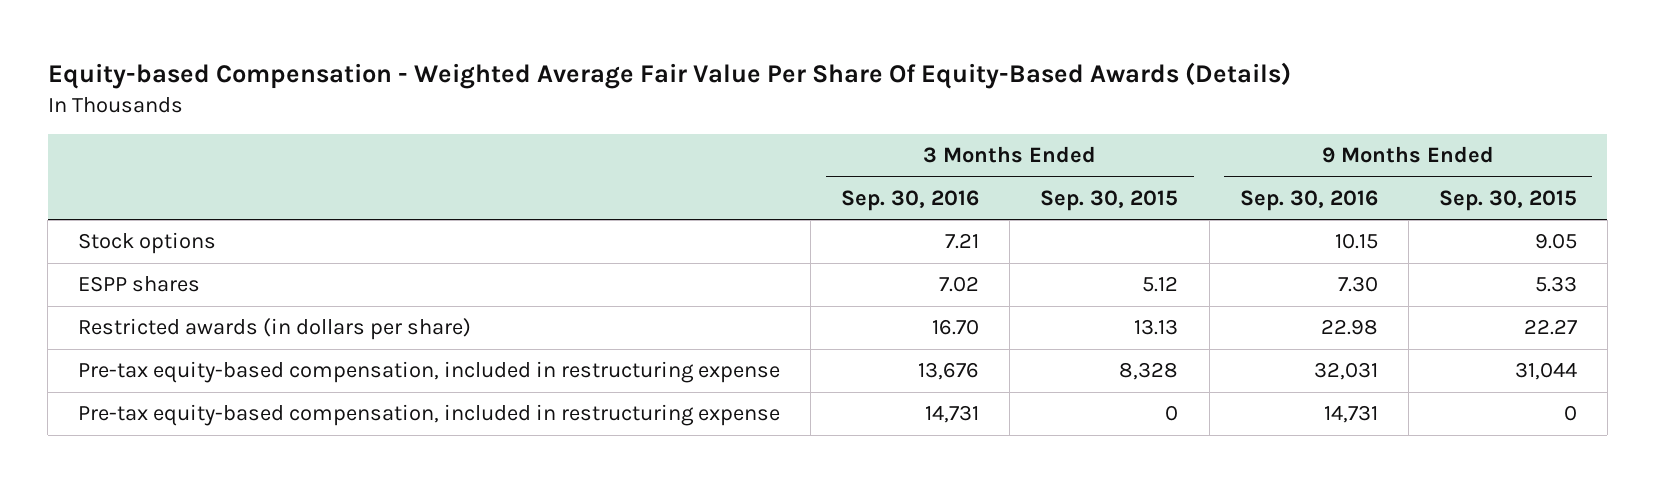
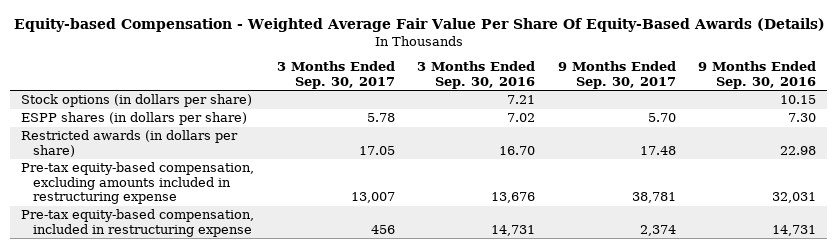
[1040,189,1179,211] Sep. 30, 2015 -> none
[1438,189,1577,211] Sep. 30, 2015 -> none
none -> [276,61,395,89] 3 Months Ended Sep. 30, 2017
none -> [557,61,676,89] 9 Months Ended Sep. 30, 2017
[78,232,217,255] Stock options -> [21,94,253,108] Stock options (in dollars per share)
[78,276,201,293] ESPP shares -> [21,112,248,126] ESPP shares (in dollars per share)
[78,361,781,384] Pre-tax equity-based compensation, included in restructuring expense -> [21,162,255,205] Pre-tax equity-based compensation, excluding amounts included in restructuring expense

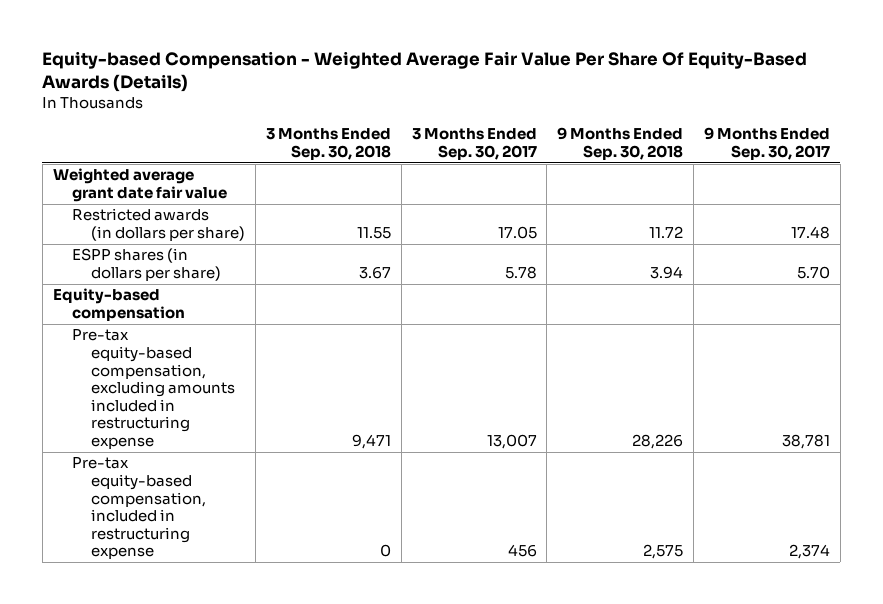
[417,61,536,89] 3 Months Ended Sep. 30, 2016 -> none
[698,61,817,89] 9 Months Ended Sep. 30, 2016 -> none
none -> [266,128,392,160] 3 Months Ended Sep. 30, 2018
none -> [557,127,684,160] 9 Months Ended Sep. 30, 2018
[21,94,253,108] Stock options (in dollars per share) -> none
none -> [52,168,228,203] Weighted average grant date fair value
[21,112,248,126] ESPP shares (in dollars per share) -> [72,248,222,282] ESPP shares (in dollars per share)
none -> [52,288,186,322] Equity-based compensation

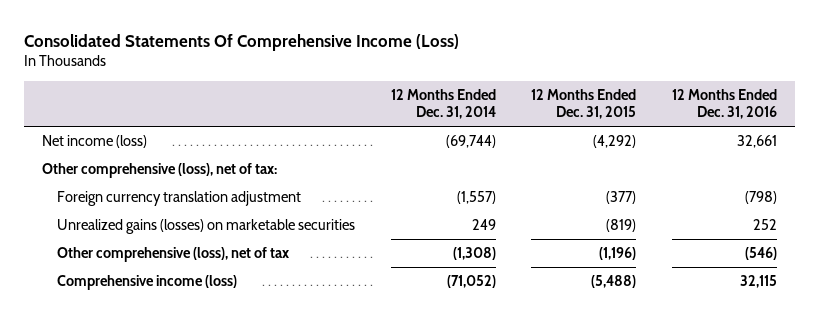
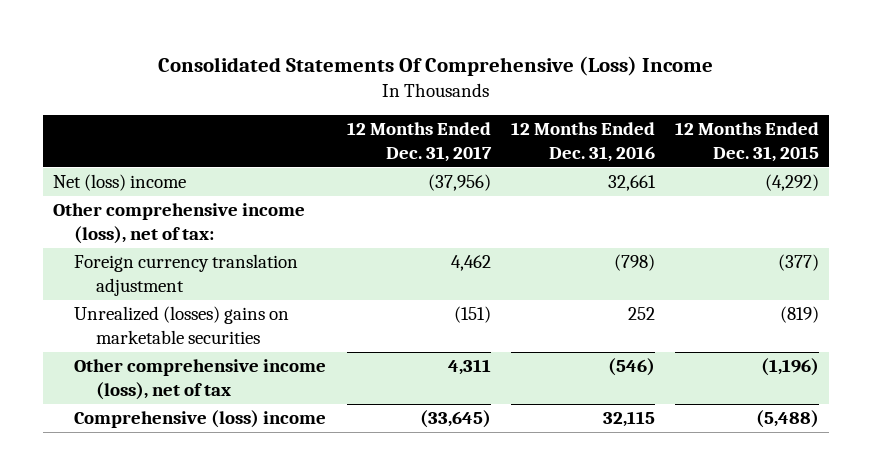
[23,33,459,51] Consolidated Statements Of Comprehensive Income (Loss) -> [158,55,714,76] Consolidated Statements Of Comprehensive (Loss) Income
[390,89,496,120] 12 Months Ended Dec. 31, 2014 -> none
none -> [346,122,492,162] 12 Months Ended Dec. 31, 2017
[41,135,147,149] Net income (loss) -> [53,174,187,192] Net (loss) income
[41,163,277,179] Other comprehensive (loss), net of tax: -> [53,203,306,244] Other comprehensive income (loss), net of tax:
[56,219,355,235] Unrealized gains (losses) on marketable securities -> [74,306,290,344] Unrealized (losses) gains on marketable securities
[56,247,289,263] Other comprehensive (loss), net of tax -> [74,359,327,400] Other comprehensive income (loss), net of tax
[56,275,237,291] Comprehensive income (loss) -> [74,410,327,429] Comprehensive (loss) income

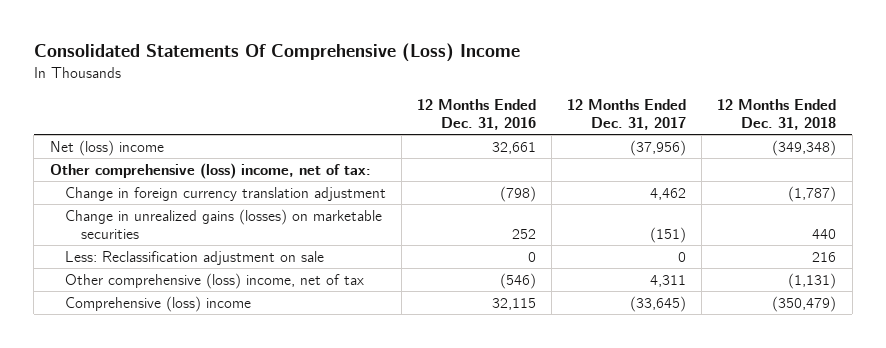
[675,122,820,162] 12 Months Ended Dec. 31, 2015 -> none
none -> [717,98,837,130] 12 Months Ended Dec. 31, 2018
[53,203,306,244] Other comprehensive income (loss), net of tax: -> [49,162,371,179] Other comprehensive (loss) income, net of tax:
[74,254,299,296] Foreign currency translation adjustment -> [65,186,387,201] Change in foreign currency translation adjustment
[74,306,290,344] Unrealized (losses) gains on marketable securities -> [65,208,383,239] Change in unrealized gains (losses) on marketable securities
none -> [65,250,325,265] Less: Reclassification adjustment on sale
[74,359,327,400] Other comprehensive income (loss), net of tax -> [65,272,365,289] Other comprehensive (loss) income, net of tax

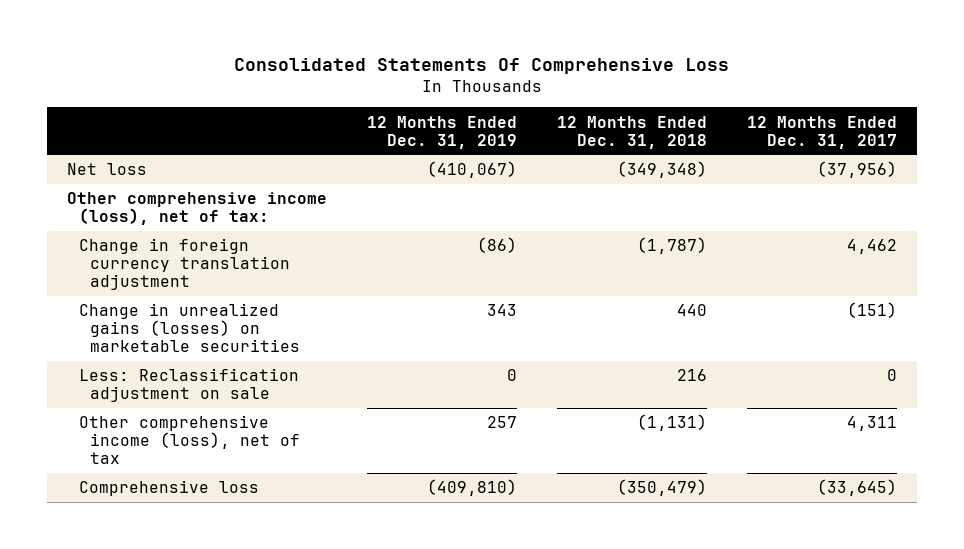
[33,43,520,63] Consolidated Statements Of Comprehensive (Loss) Income -> [234,58,730,75] Consolidated Statements Of Comprehensive Loss
[417,98,537,130] 12 Months Ended Dec. 31, 2016 -> none
none -> [366,115,517,149] 12 Months Ended Dec. 31, 2019
[49,139,164,156] Net (loss) income -> [66,163,147,176] Net loss
[49,162,371,179] Other comprehensive (loss) income, net of tax: -> [66,192,327,226] Other comprehensive income (loss), net of tax:
[65,272,365,289] Other comprehensive (loss) income, net of tax -> [78,415,301,465] Other comprehensive income (loss), net of tax
[65,295,252,312] Comprehensive (loss) income -> [78,480,259,497] Comprehensive loss

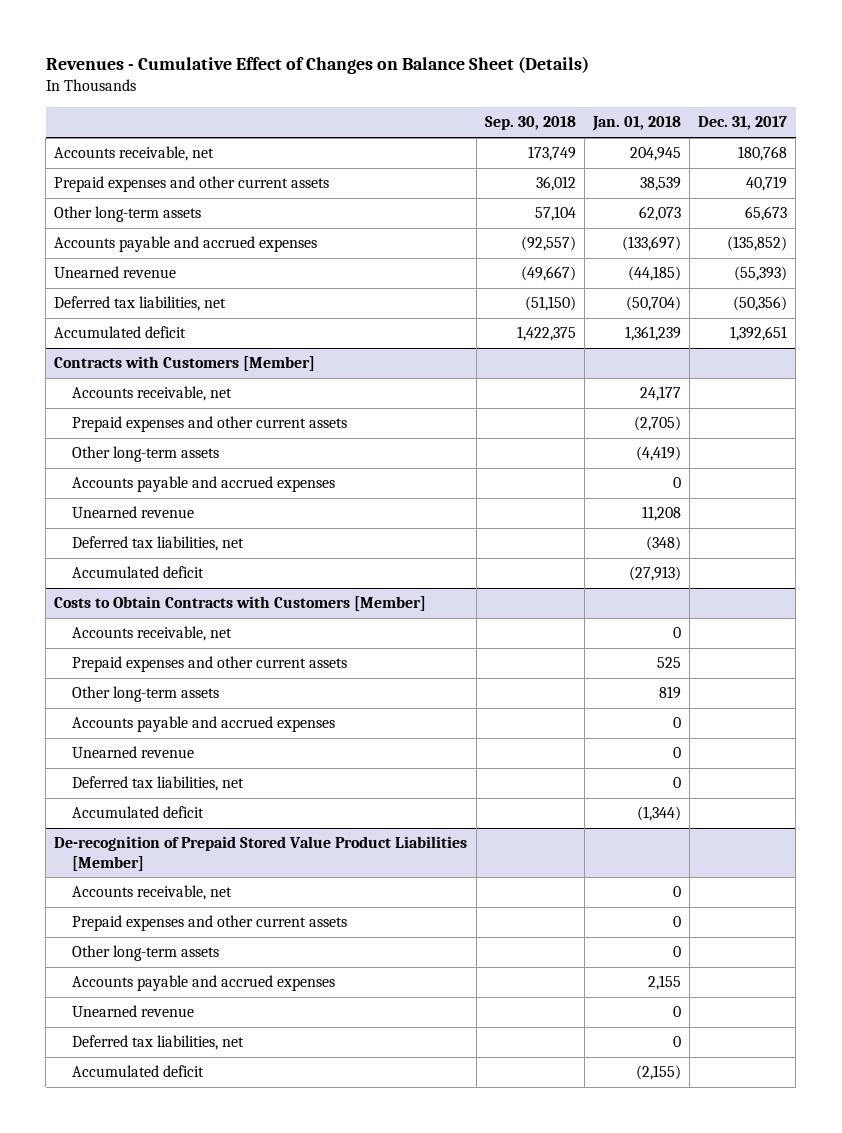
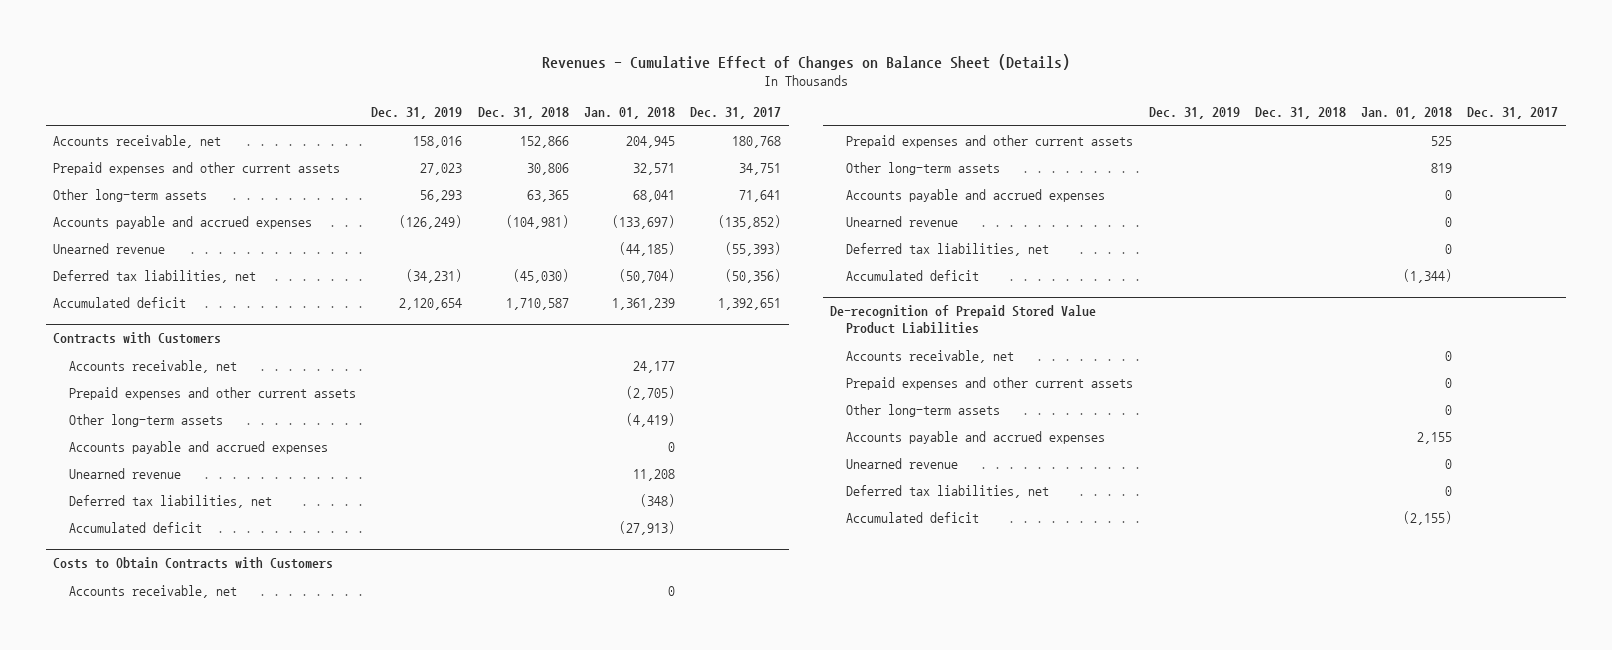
[484,116,576,131] Sep. 30, 2018 -> none
none -> [371,107,463,120] Dec. 31, 2019
none -> [477,107,569,120] Dec. 31, 2018
[639,177,681,192] 38,539 -> [632,162,675,175] 32,571
[746,176,788,192] 40,719 -> [739,162,782,175] 34,751
[638,206,681,222] 62,073 -> [632,189,675,202] 68,041
[745,206,788,222] 65,673 -> [739,189,782,202] 71,641
[54,356,316,372] Contracts with Customers [Member] -> [53,332,222,345] Contracts with Customers
[54,596,427,612] Costs to Obtain Contracts with Customers [Member] -> [53,557,334,570] Costs to Obtain Contracts with Customers
[54,836,468,871] De-recognition of Prepaid Stored Value Product Liabilities [Member] -> [830,305,1097,335] De-recognition of Prepaid Stored Value Product Liabilities

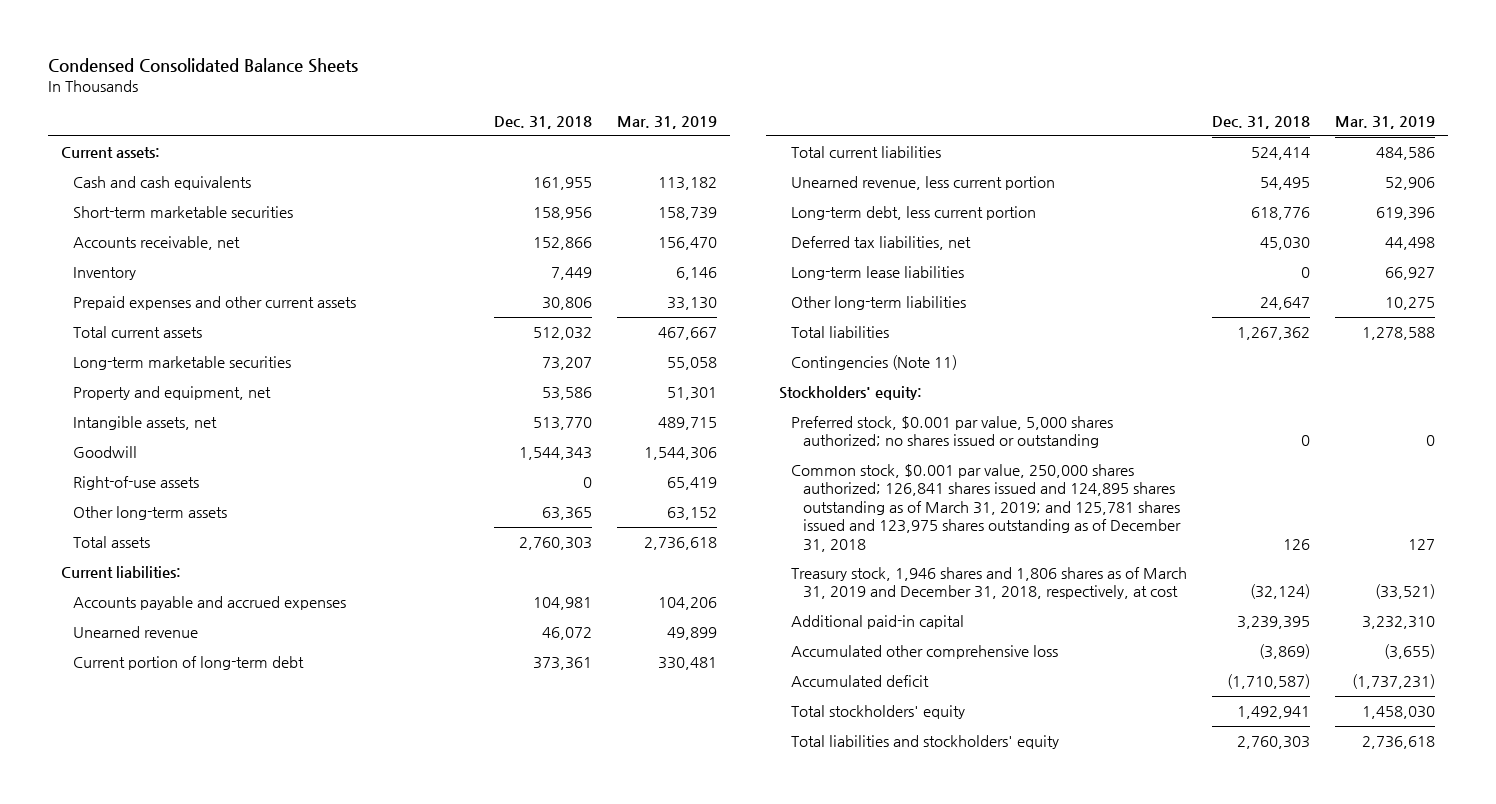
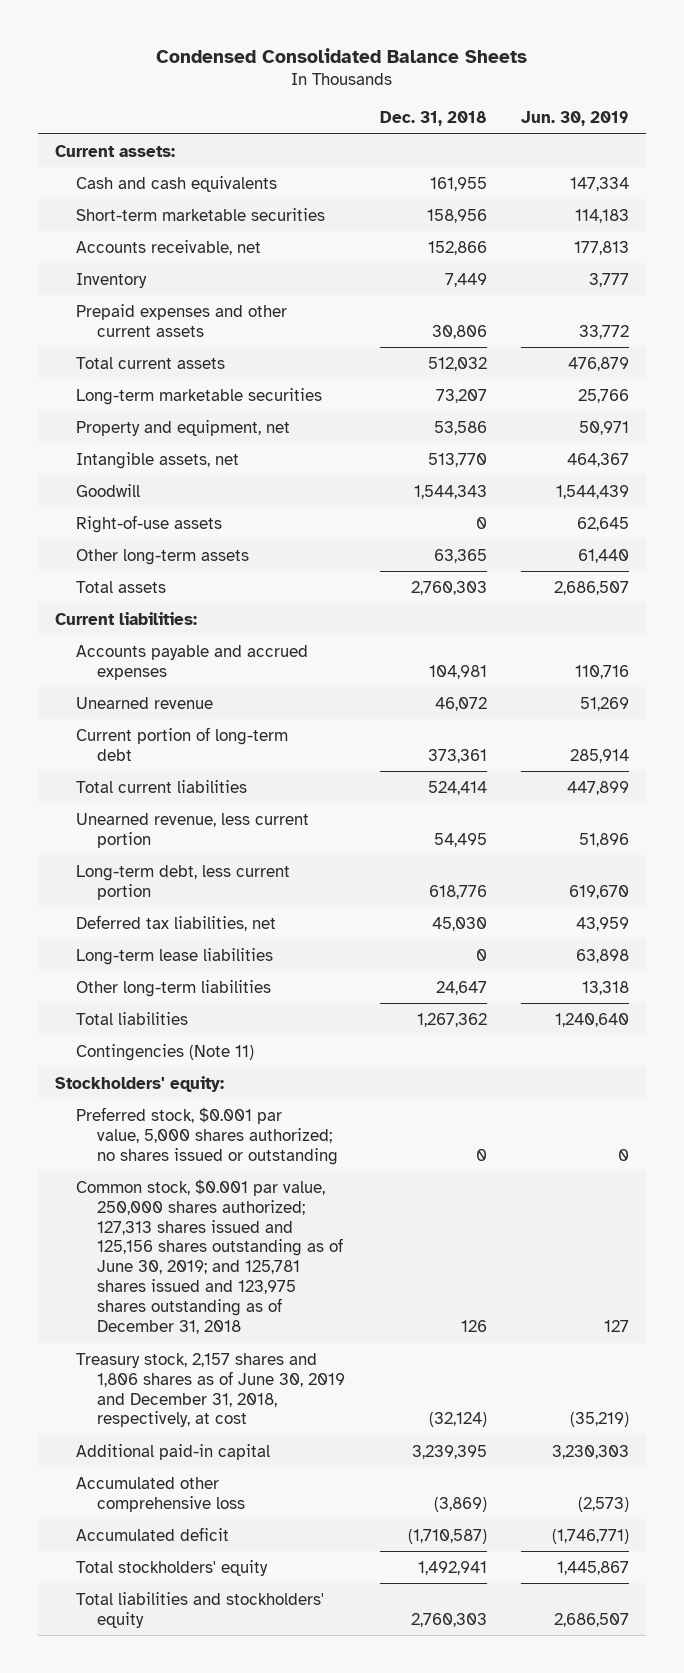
[617,115,718,129] Mar. 31, 2019 -> none
none -> [521,110,630,126] Jun. 30, 2019
[791,464,1181,552] Common stock, $0.001 par value, 250,000 shares authorized; 126,841 shares issued and 124,895 shares outstanding as of March 31, 2019; and 125,781 shares issued and 123,975 shares outstanding as of December 31, 2018 -> [76,1178,344,1335] Common stock, $0.001 par value, 250,000 shares authorized; 127,313 shares issued and 125,156 shares outstanding as of June 30, 2019; and 125,781 shares issued and 123,975 shares outstanding as of December 31, 2018
[791,567,1188,600] Treasury stock, 1,946 shares and 1,806 shares as of March 31, 2019 and December 31, 2018, respectively, at cost -> [76,1352,346,1428] Treasury stock, 2,157 shares and 1,806 shares as of June 30, 2019 and December 31, 2018, respectively, at cost

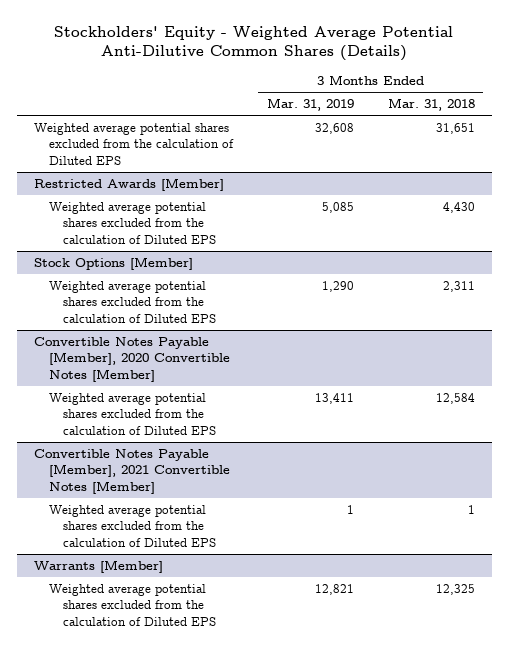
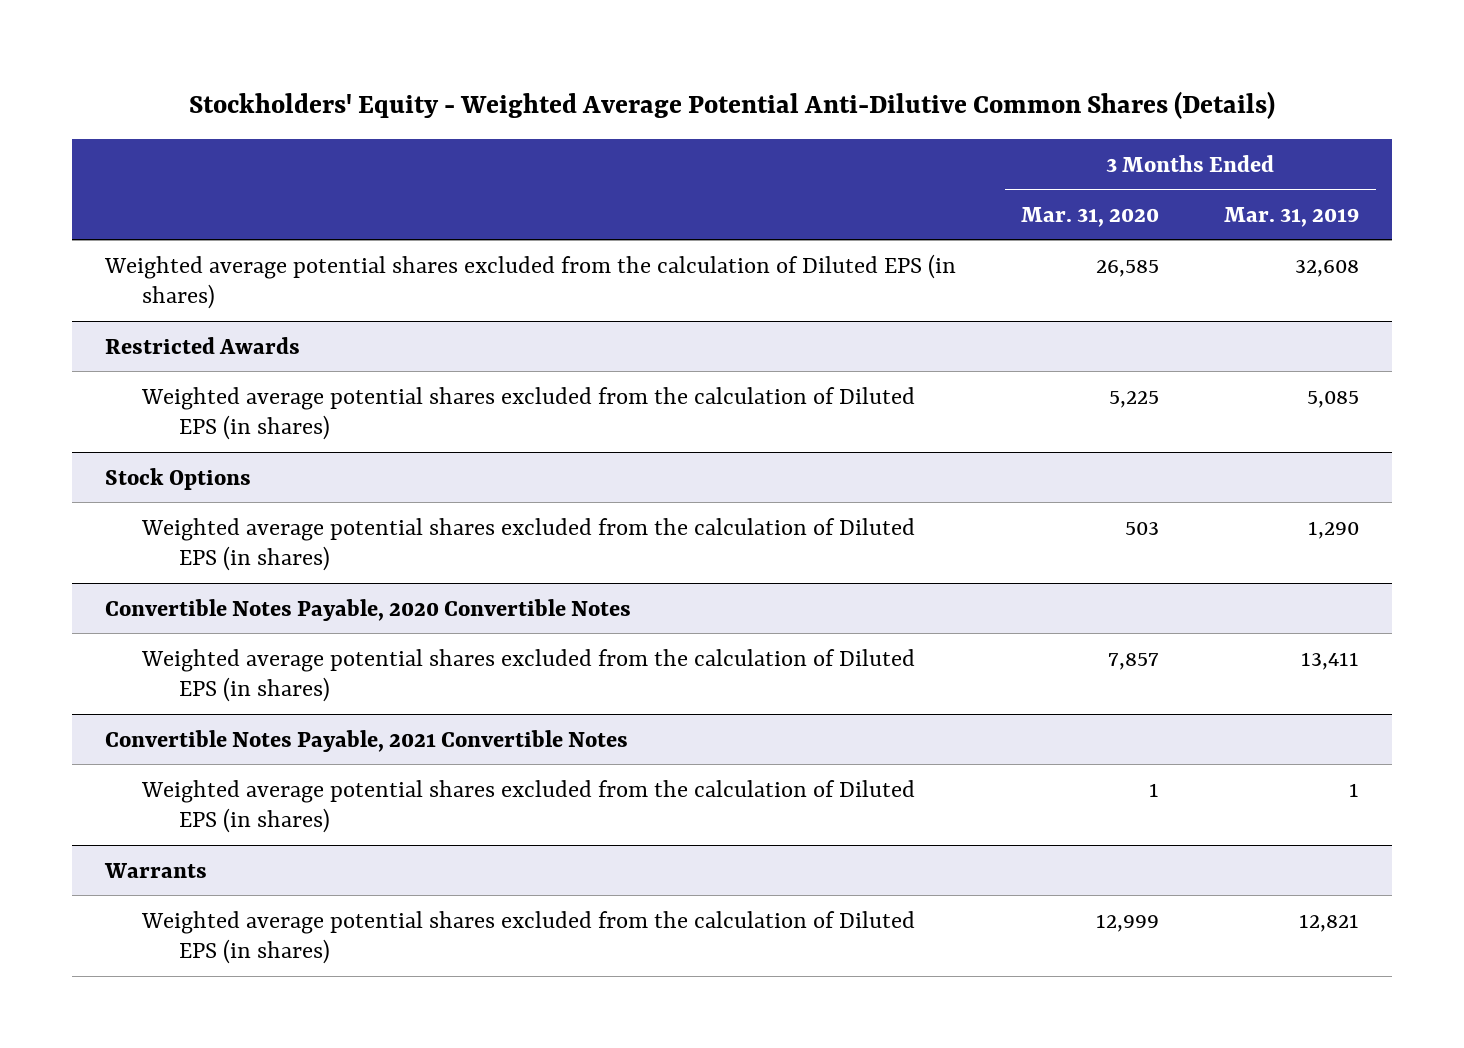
[387,97,475,111] Mar. 31, 2018 -> none
none -> [1021,206,1160,227] Mar. 31, 2020
[33,122,234,165] Weighted average potential shares excluded from the calculation of Diluted EPS -> [103,253,956,309] Weighted average potential shares excluded from the calculation of Diluted EPS (in shares)
[33,177,224,191] Restricted Awards [Member] -> [104,336,300,354] Restricted Awards
[48,201,217,244] Weighted average potential shares excluded from the calculation of Diluted EPS -> [140,386,915,440] Weighted average potential shares excluded from the calculation of Diluted EPS (in shares)
[33,256,193,270] Stock Options [Member] -> [104,467,251,490] Stock Options
[48,280,217,323] Weighted average potential shares excluded from the calculation of Diluted EPS -> [140,517,915,571] Weighted average potential shares excluded from the calculation of Diluted EPS (in shares)
[33,336,230,382] Convertible Notes Payable [Member], 2020 Convertible Notes [Member] -> [104,598,631,621] Convertible Notes Payable, 2020 Convertible Notes
[48,392,217,435] Weighted average potential shares excluded from the calculation of Diluted EPS -> [140,648,915,702] Weighted average potential shares excluded from the calculation of Diluted EPS (in shares)
[33,448,230,494] Convertible Notes Payable [Member], 2021 Convertible Notes [Member] -> [104,729,628,752] Convertible Notes Payable, 2021 Convertible Notes
[48,504,217,547] Weighted average potential shares excluded from the calculation of Diluted EPS -> [140,779,915,833] Weighted average potential shares excluded from the calculation of Diluted EPS (in shares)
[33,559,163,573] Warrants [Member] -> [103,862,207,878] Warrants
[48,583,217,626] Weighted average potential shares excluded from the calculation of Diluted EPS -> [140,910,915,964] Weighted average potential shares excluded from the calculation of Diluted EPS (in shares)

